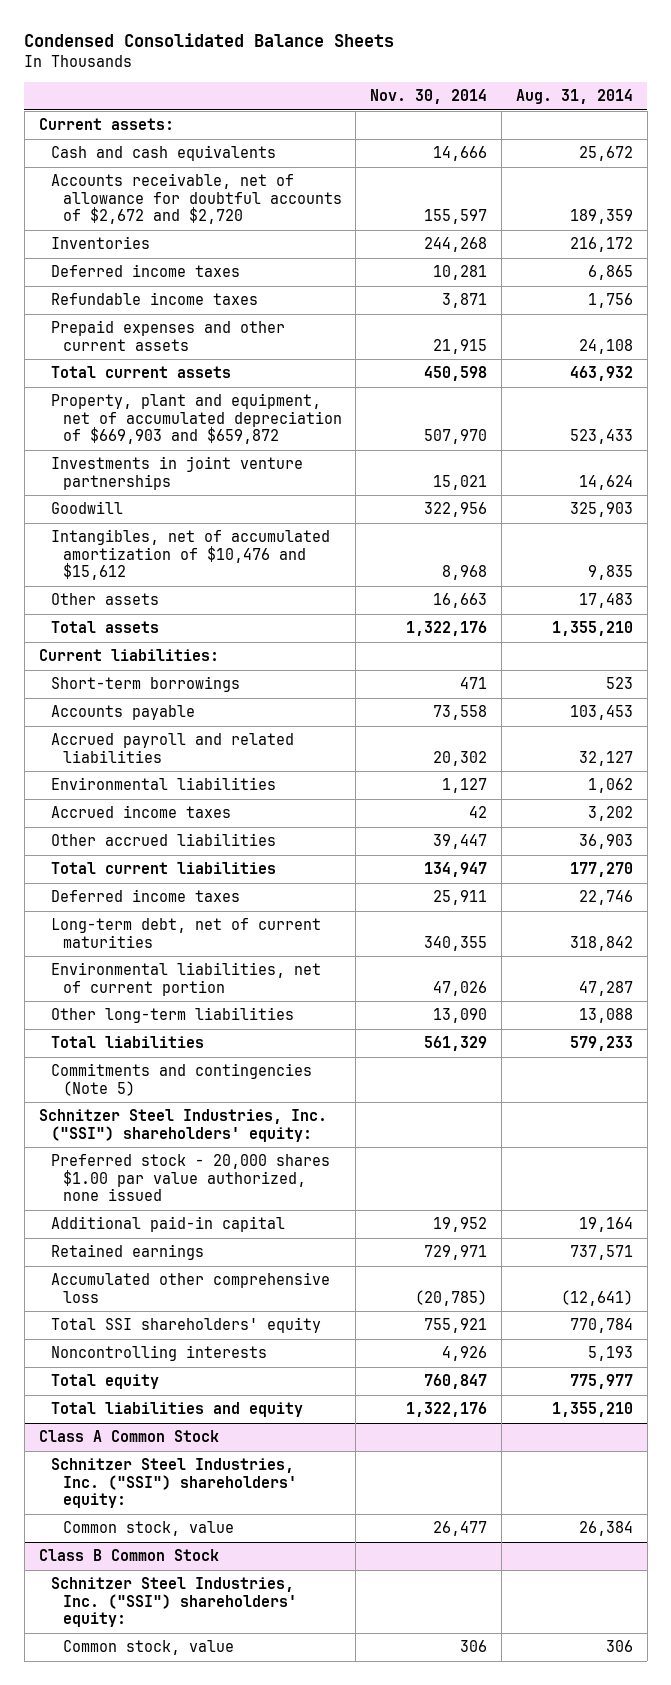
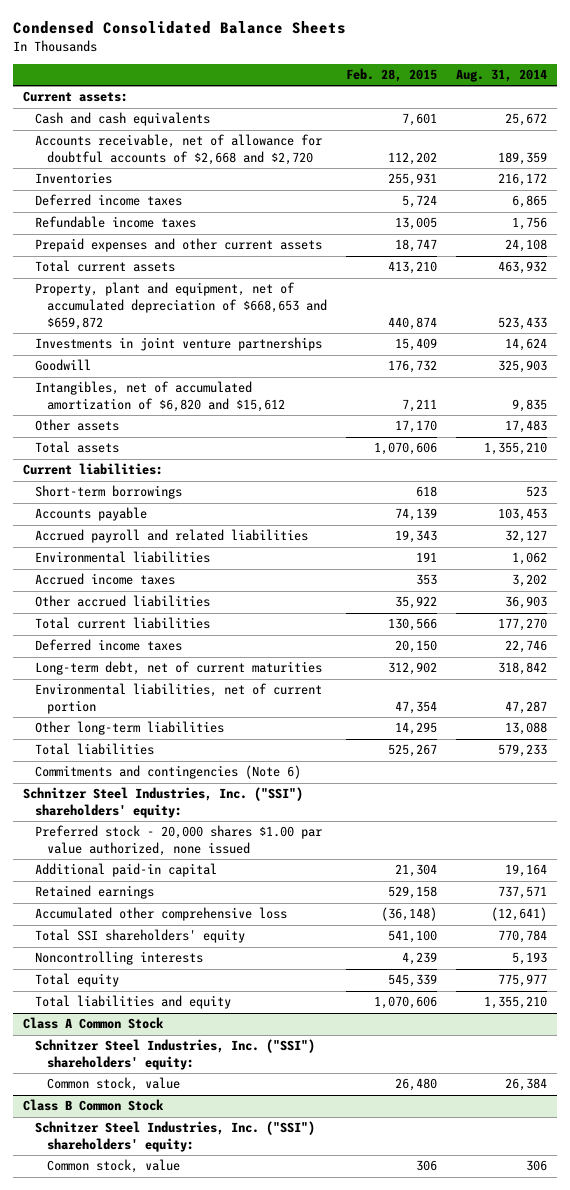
[370,89,488,105] Nov. 30, 2014 -> none
none -> [346,68,438,83] Feb. 28, 2015
[50,173,342,225] Accounts receivable, net of allowance for doubtful accounts of $2,672 and $2,720 -> [34,134,322,166] Accounts receivable, net of allowance for doubtful accounts of $2,668 and $2,720
[50,393,342,445] Property, plant and equipment, net of accumulated depreciation of $669,903 and $659,872 -> [34,282,327,330] Property, plant and equipment, net of accumulated depreciation of $668,653 and $659,872
[50,529,330,581] Intangibles, net of accumulated amortization of $10,476 and $15,612 -> [34,381,285,413] Intangibles, net of accumulated amortization of $6,820 and $15,612
[50,1063,312,1096] Commitments and contingencies (Note 5) -> [34,765,301,780] Commitments and contingencies (Note 6)

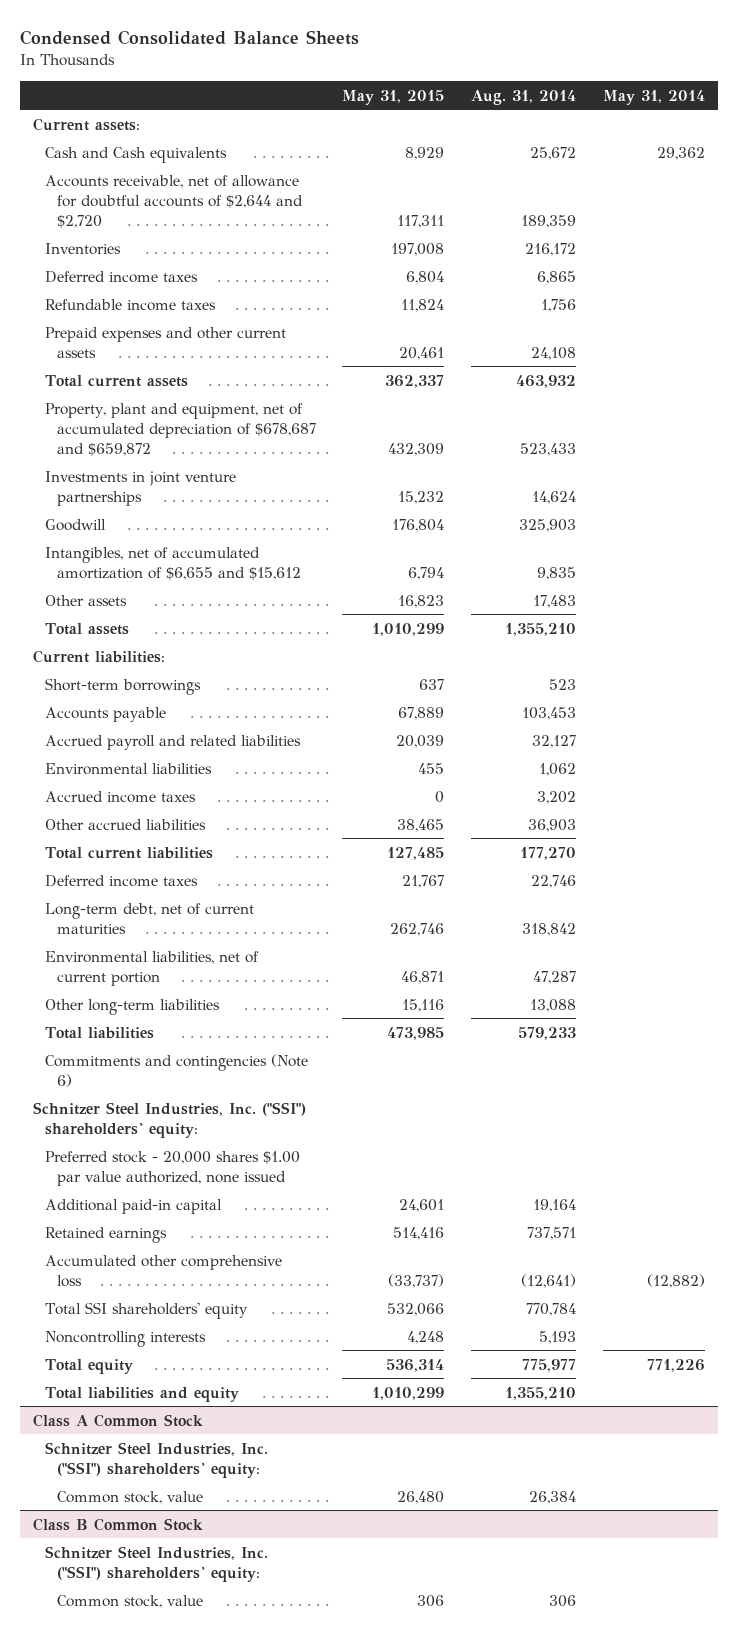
[346,68,438,83] Feb. 28, 2015 -> none
none -> [342,89,445,105] May 31, 2015
none -> [602,89,705,105] May 31, 2014
[34,112,210,127] Cash and cash equivalents -> [45,146,228,163] Cash and Cash equivalents
[34,134,322,166] Accounts receivable, net of allowance for doubtful accounts of $2,668 and $2,720 -> [45,174,303,228] Accounts receivable, net of allowance for doubtful accounts of $2,644 and $2,720
[34,282,327,330] Property, plant and equipment, net of accumulated depreciation of $668,653 and $659,872 -> [45,402,316,456] Property, plant and equipment, net of accumulated depreciation of $678,687 and $659,872
[34,381,285,413] Intangibles, net of accumulated amortization of $6,820 and $15,612 -> [45,546,301,580] Intangibles, net of accumulated amortization of $6,655 and $15,612

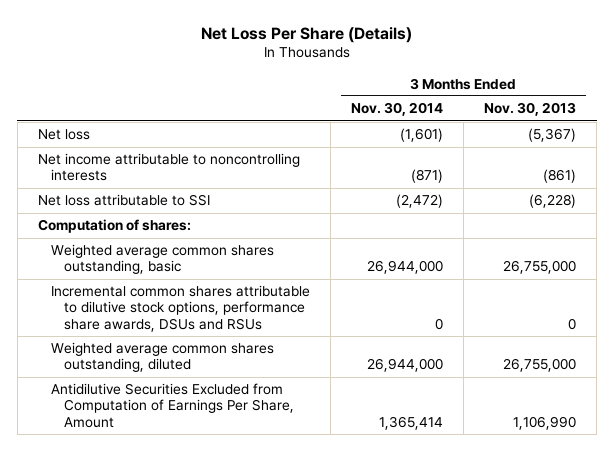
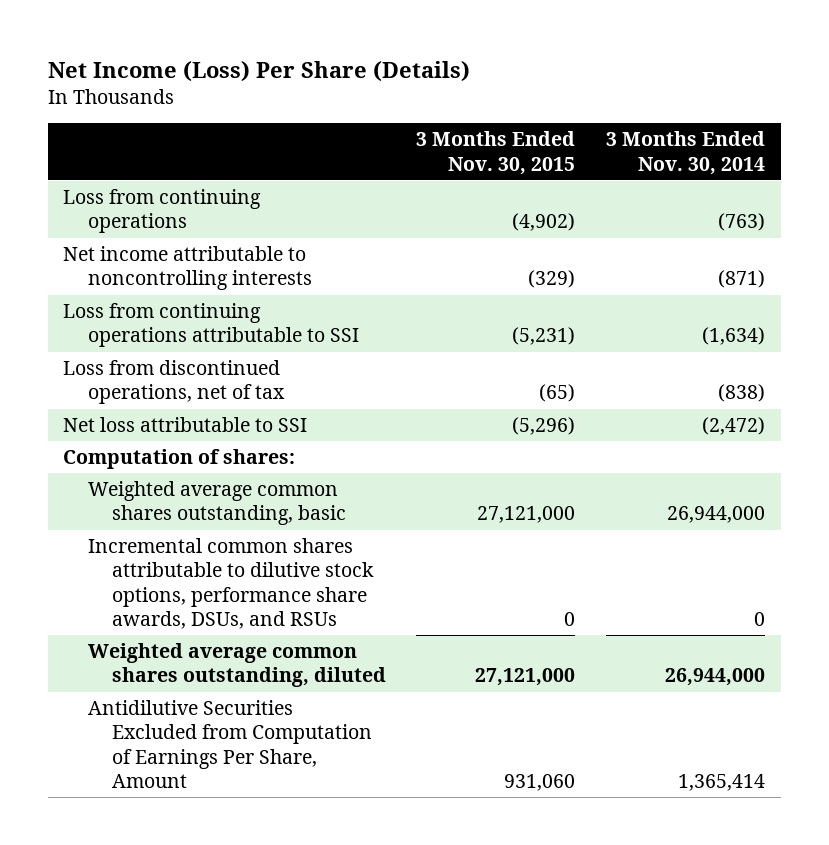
[200,26,412,43] Net Loss Per Share (Details) -> [48,60,471,82] Net Income (Loss) Per Share (Details)
[484,102,577,117] Nov. 30, 2013 -> none
none -> [416,131,576,175] 3 Months Ended Nov. 30, 2015
[37,129,90,141] Net loss -> none
none -> [63,189,262,234] Loss from continuing operations
none -> [63,303,359,348] Loss from continuing operations attributable to SSI
none -> [63,360,285,405] Loss from discontinued operations, net of tax
[50,285,310,332] Incremental common shares attributable to dilutive stock options, performance share awards, DSUs and RSUs -> [87,538,374,630] Incremental common shares attributable to dilutive stock options, performance share awards, DSUs, and RSUs

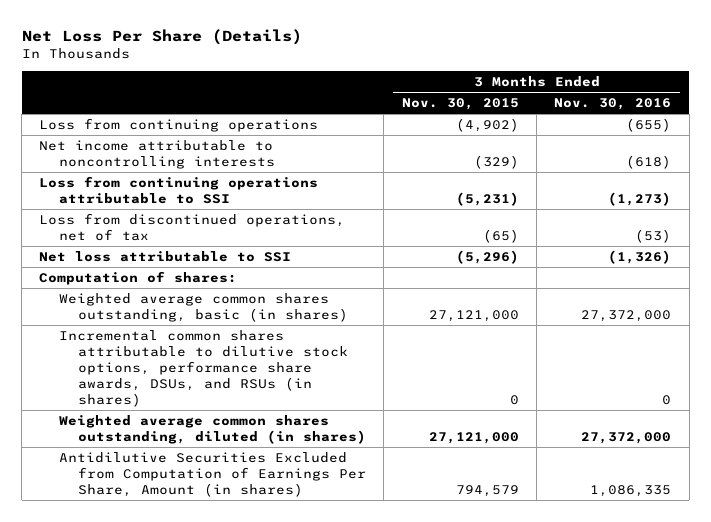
[48,60,471,82] Net Income (Loss) Per Share (Details) -> [21,29,302,46] Net Loss Per Share (Details)
[606,131,766,175] 3 Months Ended Nov. 30, 2014 -> none
none -> [554,98,672,111] Nov. 30, 2016
[87,481,346,526] Weighted average common shares outstanding, basic -> [58,293,349,323] Weighted average common shares outstanding, basic (in shares)
[87,538,374,630] Incremental common shares attributable to dilutive stock options, performance share awards, DSUs, and RSUs -> [58,330,349,407] Incremental common shares attributable to dilutive stock options, performance share awards, DSUs, and RSUs (in shares)
[87,643,386,688] Weighted average common shares outstanding, diluted -> [58,415,367,445] Weighted average common shares outstanding, diluted (in shares)
[87,700,372,789] Antidilutive Securities Excluded from Computation of Earnings Per Share, Amount -> [58,452,367,497] Antidilutive Securities Excluded from Computation of Earnings Per Share, Amount (in shares)
[504,774,576,792] 931,060 -> [455,484,519,497] 794,579

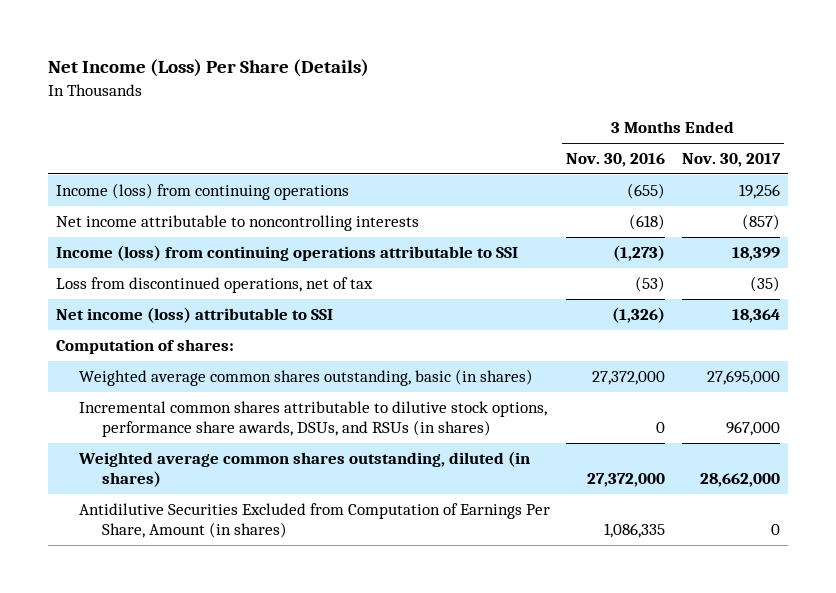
[21,29,302,46] Net Loss Per Share (Details) -> [47,59,369,78] Net Income (Loss) Per Share (Details)
[401,98,519,111] Nov. 30, 2015 -> none
none -> [682,153,782,168] Nov. 30, 2017
[39,118,319,133] Loss from continuing operations -> [55,183,349,201] Income (loss) from continuing operations
[39,176,319,205] Loss from continuing operations attributable to SSI -> [55,245,518,262] Income (loss) from continuing operations attributable to SSI
[39,251,292,263] Net loss attributable to SSI -> [55,307,333,324] Net income (loss) attributable to SSI

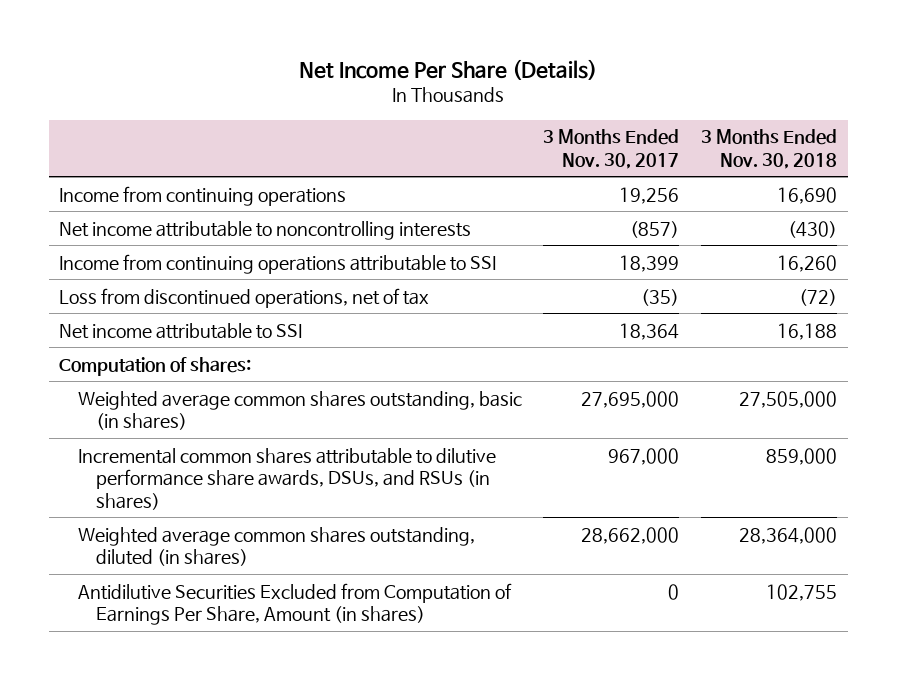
[47,59,369,78] Net Income (Loss) Per Share (Details) -> [299,58,598,80] Net Income Per Share (Details)
[566,153,666,168] Nov. 30, 2016 -> none
none -> [701,129,838,169] 3 Months Ended Nov. 30, 2018
[55,183,349,201] Income (loss) from continuing operations -> [59,185,347,206] Income from continuing operations
[55,245,518,262] Income (loss) from continuing operations attributable to SSI -> [59,253,497,274] Income from continuing operations attributable to SSI
[55,307,333,324] Net income (loss) attributable to SSI -> [59,322,303,339] Net income attributable to SSI
[78,401,547,438] Incremental common shares attributable to dilutive stock options, performance share awards, DSUs, and RSUs (in shares) -> [77,447,496,511] Incremental common shares attributable to dilutive performance share awards, DSUs, and RSUs (in shares)

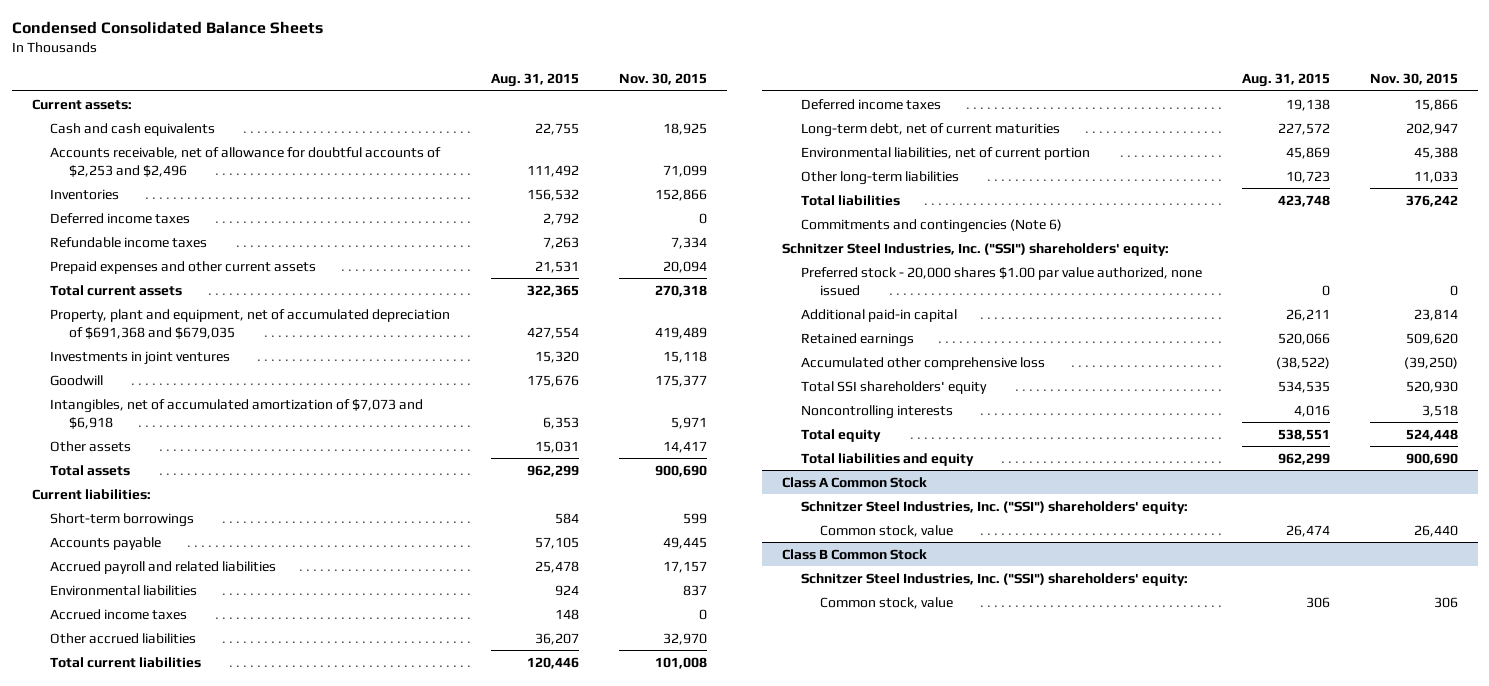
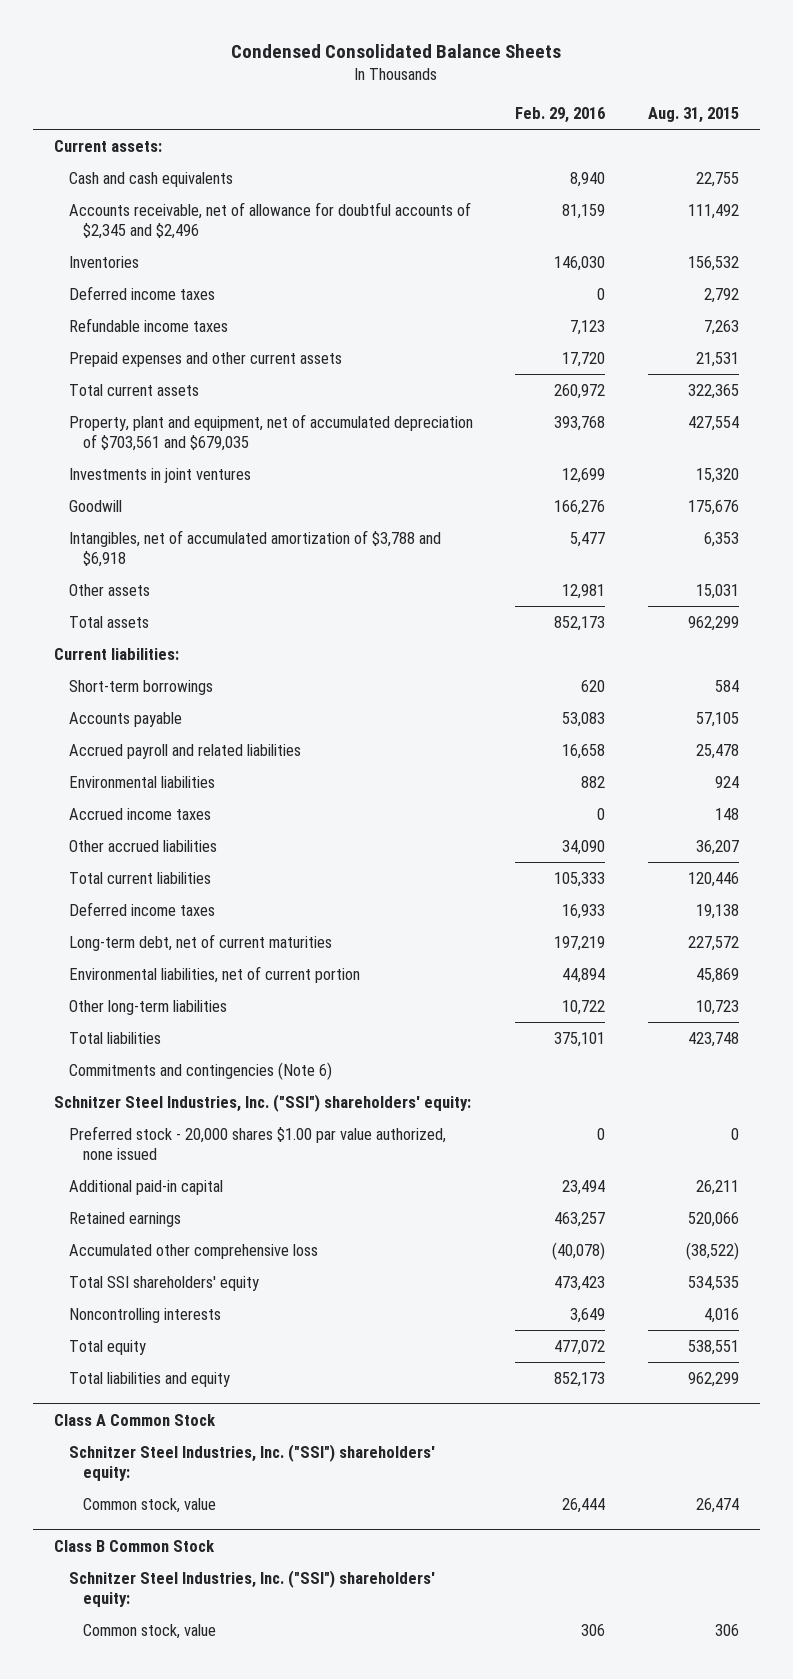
[619,73,708,86] Nov. 30, 2015 -> none
none -> [515,106,606,123] Feb. 29, 2016
[50,146,442,177] Accounts receivable, net of allowance for doubtful accounts of $2,253 and $2,496 -> [68,202,471,239] Accounts receivable, net of allowance for doubtful accounts of $2,345 and $2,496
[50,308,451,339] Property, plant and equipment, net of accumulated depreciation of $691,368 and $679,035 -> [68,414,473,451] Property, plant and equipment, net of accumulated depreciation of $703,561 and $679,035
[50,398,424,429] Intangibles, net of accumulated amortization of $7,073 and $6,918 -> [68,530,441,567] Intangibles, net of accumulated amortization of $3,788 and $6,918

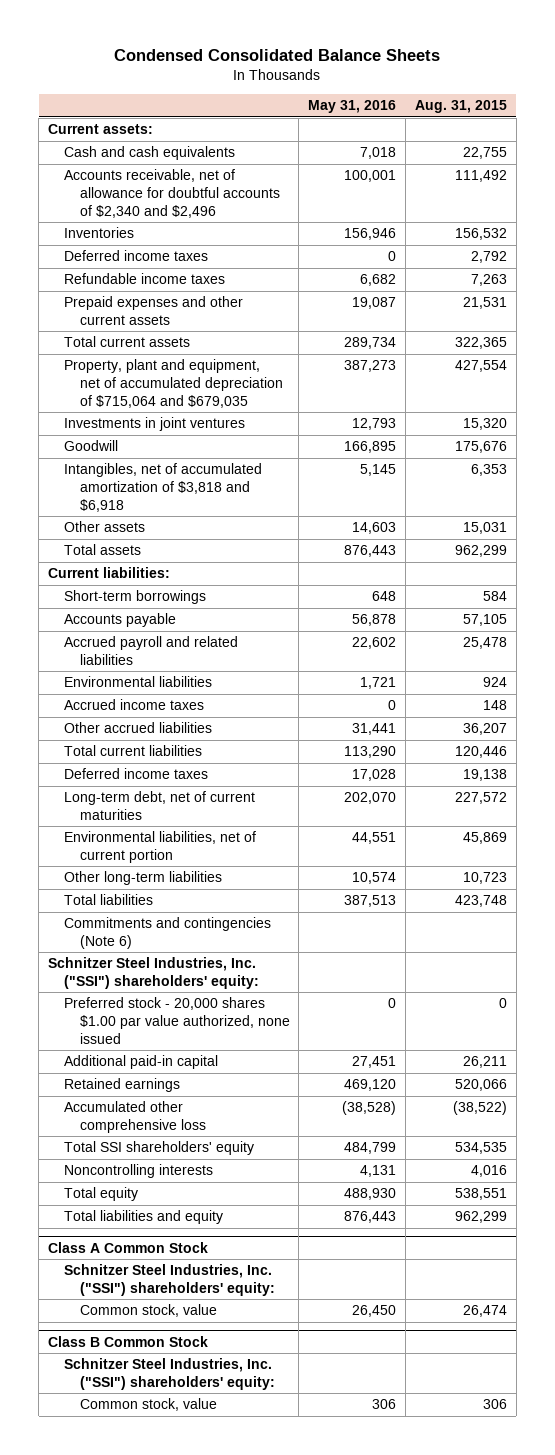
[515,106,606,123] Feb. 29, 2016 -> none
none -> [308,100,397,114] May 31, 2016
[68,202,471,239] Accounts receivable, net of allowance for doubtful accounts of $2,345 and $2,496 -> [63,169,280,218] Accounts receivable, net of allowance for doubtful accounts of $2,340 and $2,496
[68,414,473,451] Property, plant and equipment, net of accumulated depreciation of $703,561 and $679,035 -> [63,359,283,408] Property, plant and equipment, net of accumulated depreciation of $715,064 and $679,035
[68,530,441,567] Intangibles, net of accumulated amortization of $3,788 and $6,918 -> [63,463,262,512] Intangibles, net of accumulated amortization of $3,818 and $6,918

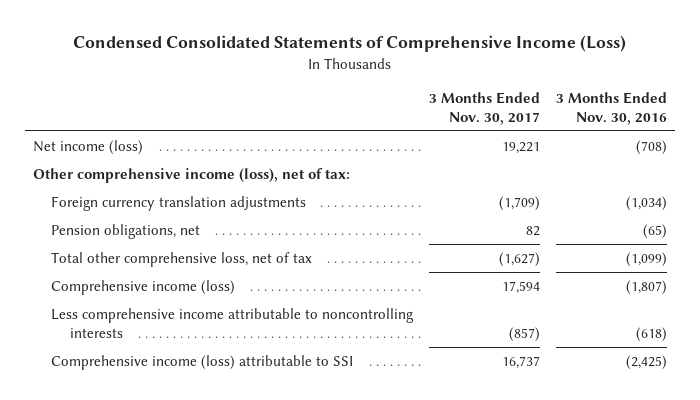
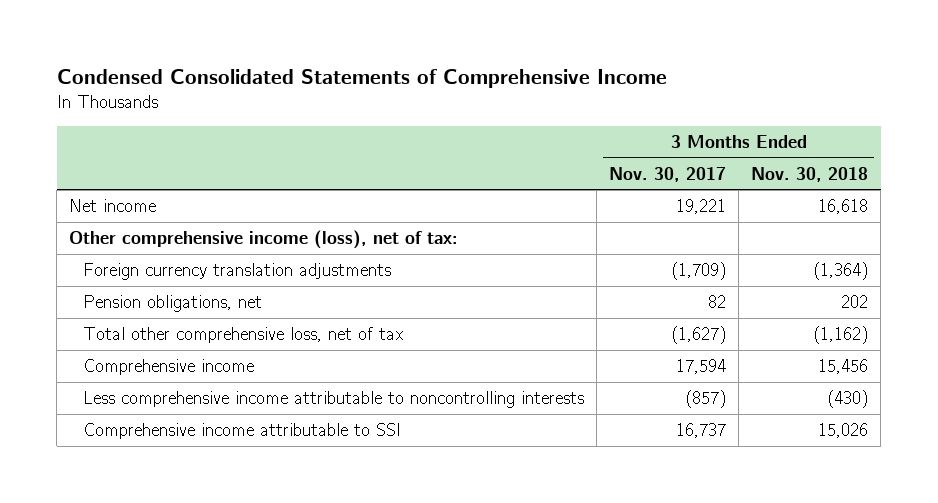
[72,35,626,53] Condensed Consolidated Statements of Comprehensive Income (Loss) -> [56,69,667,89] Condensed Consolidated Statements of Comprehensive Income
[555,91,667,125] 3 Months Ended Nov. 30, 2016 -> none
none -> [751,166,869,182] Nov. 30, 2018
[32,139,143,155] Net income (loss) -> [69,198,157,212] Net income
[51,279,236,295] Comprehensive income (loss) -> [83,358,255,375] Comprehensive income
[51,354,354,370] Comprehensive income (loss) attributable to SSI -> [83,422,402,439] Comprehensive income attributable to SSI

